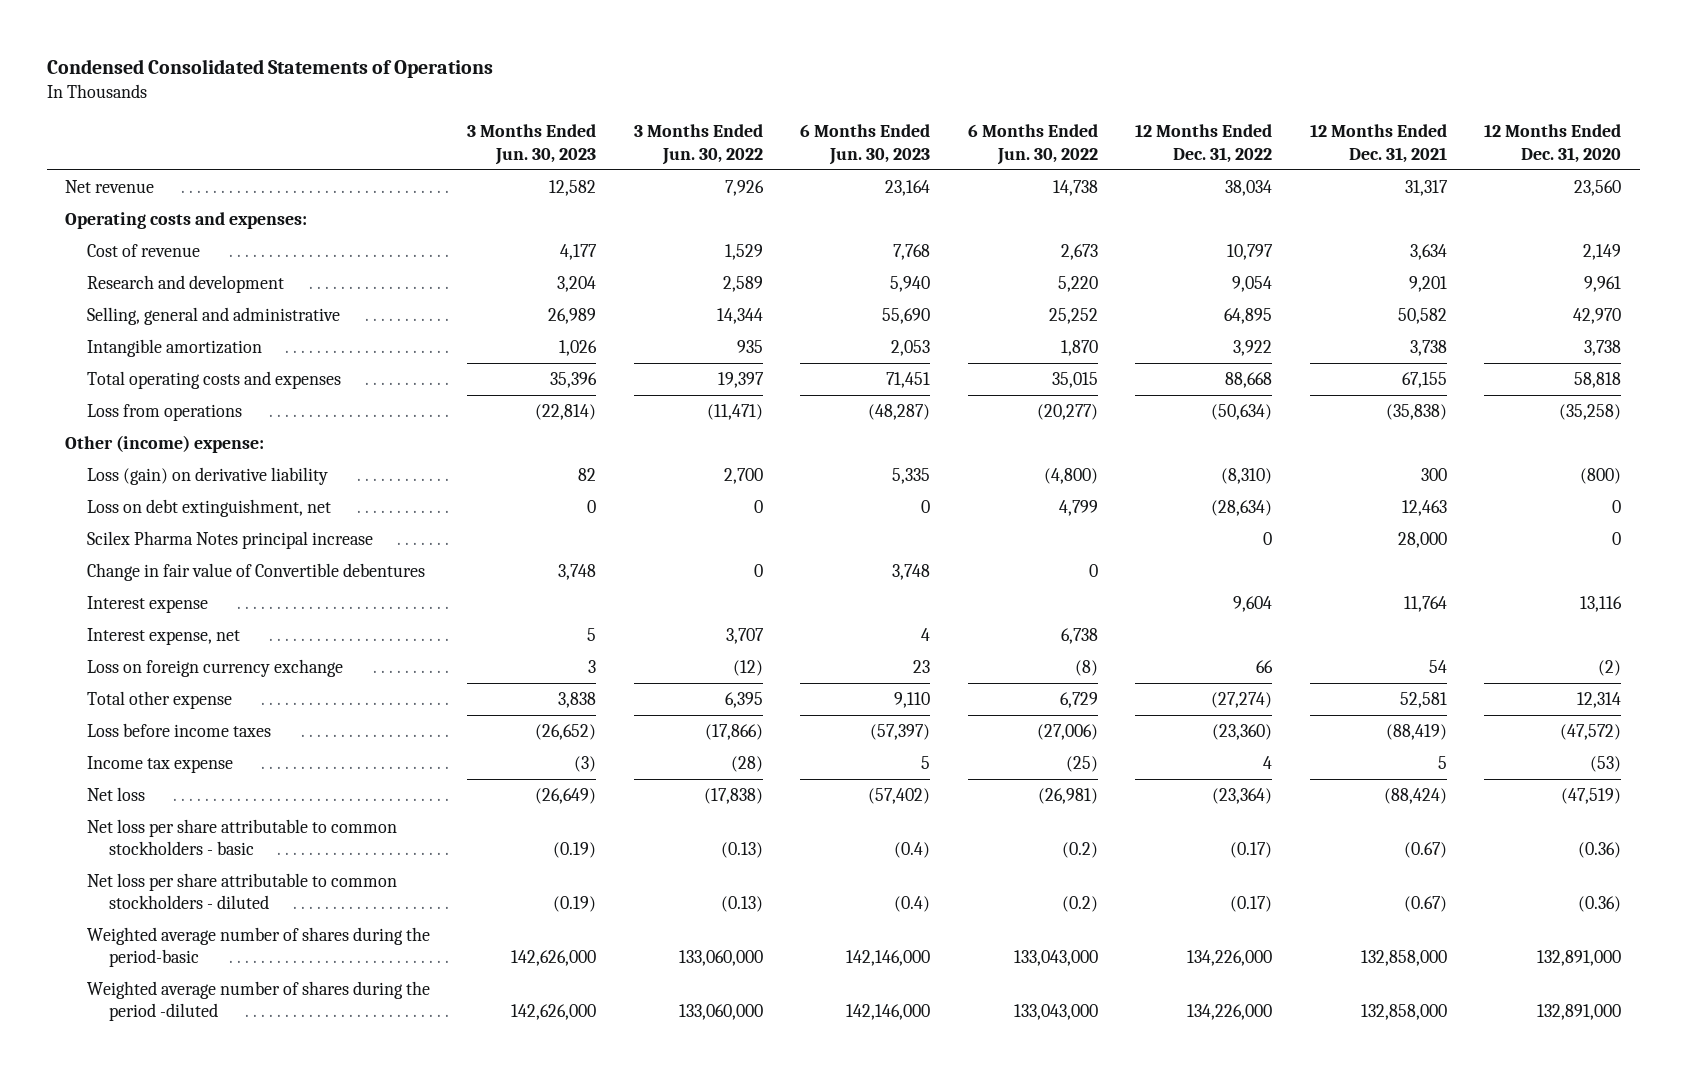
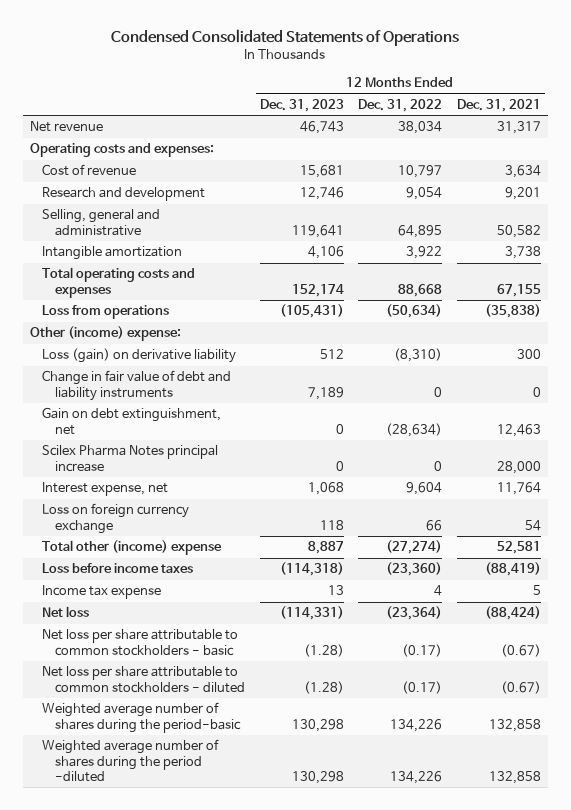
[467,124,597,165] 3 Months Ended Jun. 30, 2023 -> none
[633,124,763,165] 3 Months Ended Jun. 30, 2022 -> none
[800,124,931,165] 6 Months Ended Jun. 30, 2023 -> none
[967,124,1098,165] 6 Months Ended Jun. 30, 2022 -> none
[1484,124,1622,163] 12 Months Ended Dec. 31, 2020 -> none
none -> [259,98,344,112] Dec. 31, 2023
none -> [42,370,232,401] Change in fair value of debt and liability instruments
[87,499,332,518] Loss on debt extinguishment, net -> [42,407,222,435] Gain on debt extinguishment, net
[87,563,426,582] Change in fair value of Convertible debentures -> none
[87,628,241,646] Interest expense, net -> none
[87,596,209,614] Interest expense -> [42,482,169,497] Interest expense, net
[87,691,233,710] Total other expense -> [42,540,223,556] Total other (income) expense
[1187,950,1273,967] 134,226,000 -> [390,718,443,732] 134,226
[1360,950,1447,967] 132,858,000 -> [489,718,542,732] 132,858
[1187,1004,1273,1021] 134,226,000 -> [390,771,443,785] 134,226
[1360,1004,1447,1021] 132,858,000 -> [489,771,542,785] 132,858

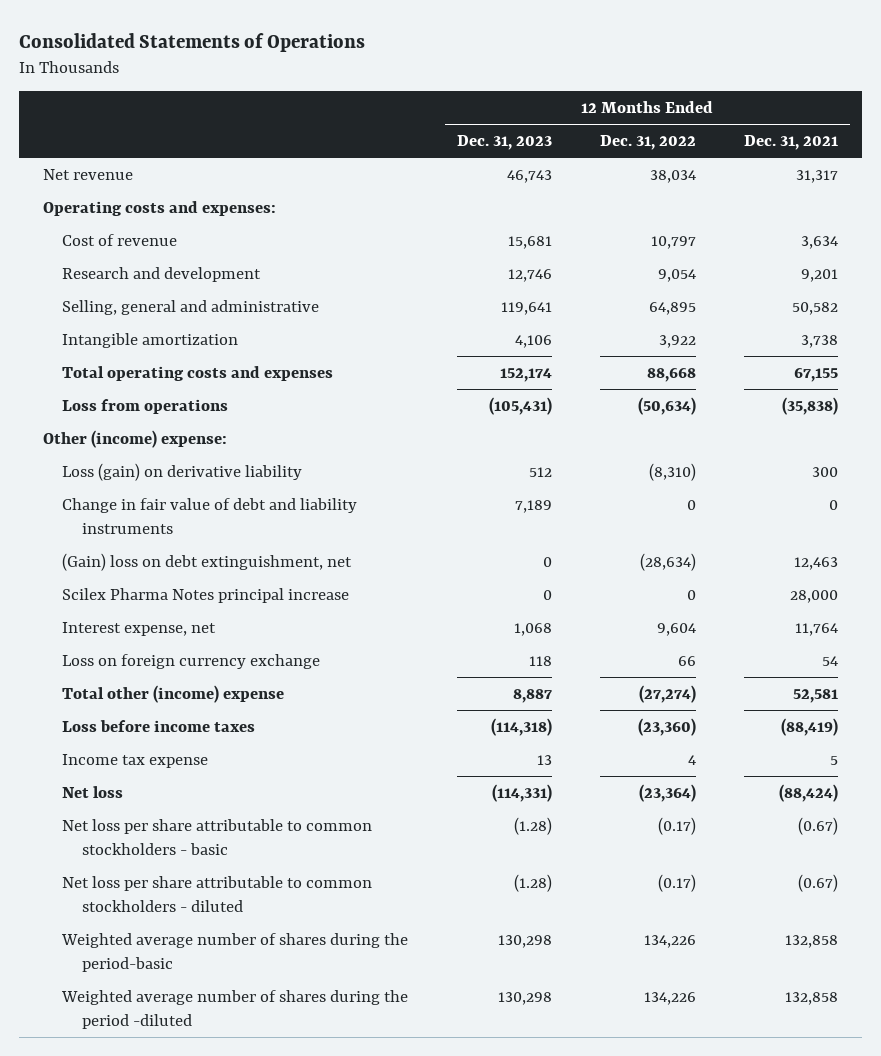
[111,29,460,47] Condensed Consolidated Statements of Operations -> [18,32,365,52] Consolidated Statements of Operations
[42,407,222,435] Gain on debt extinguishment, net -> [62,552,353,571] (Gain) loss on debt extinguishment, net

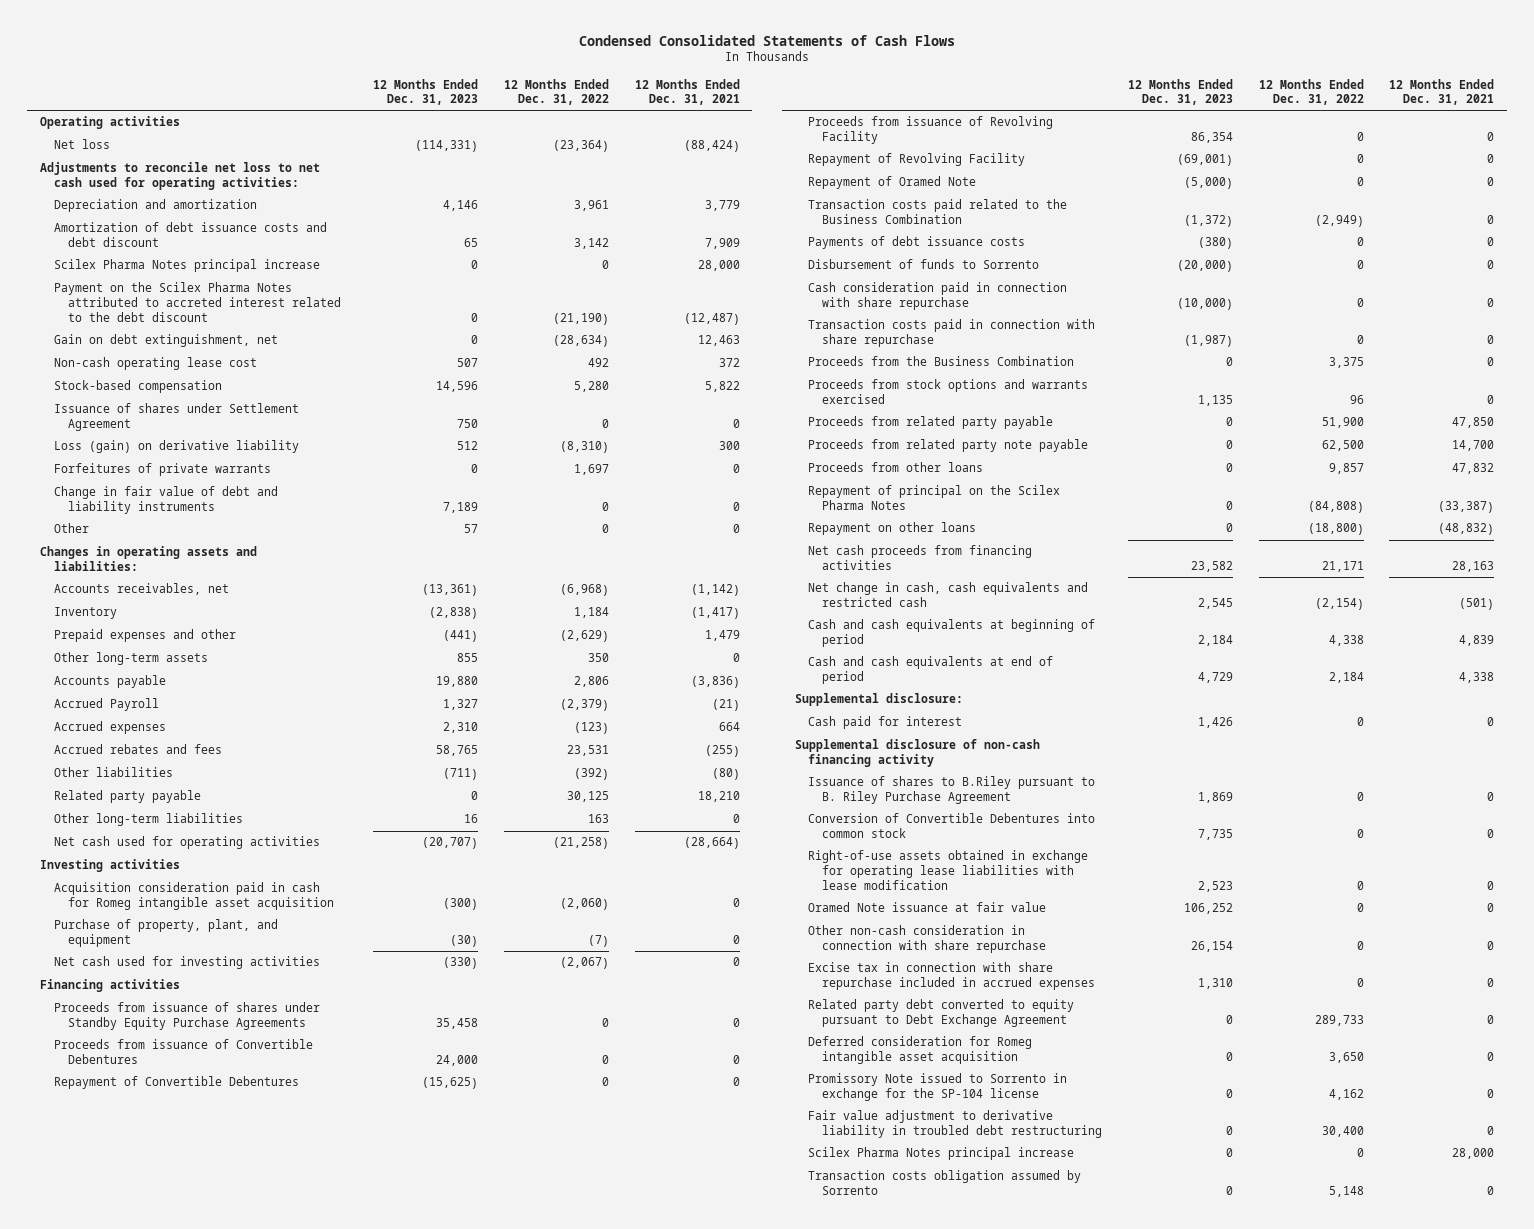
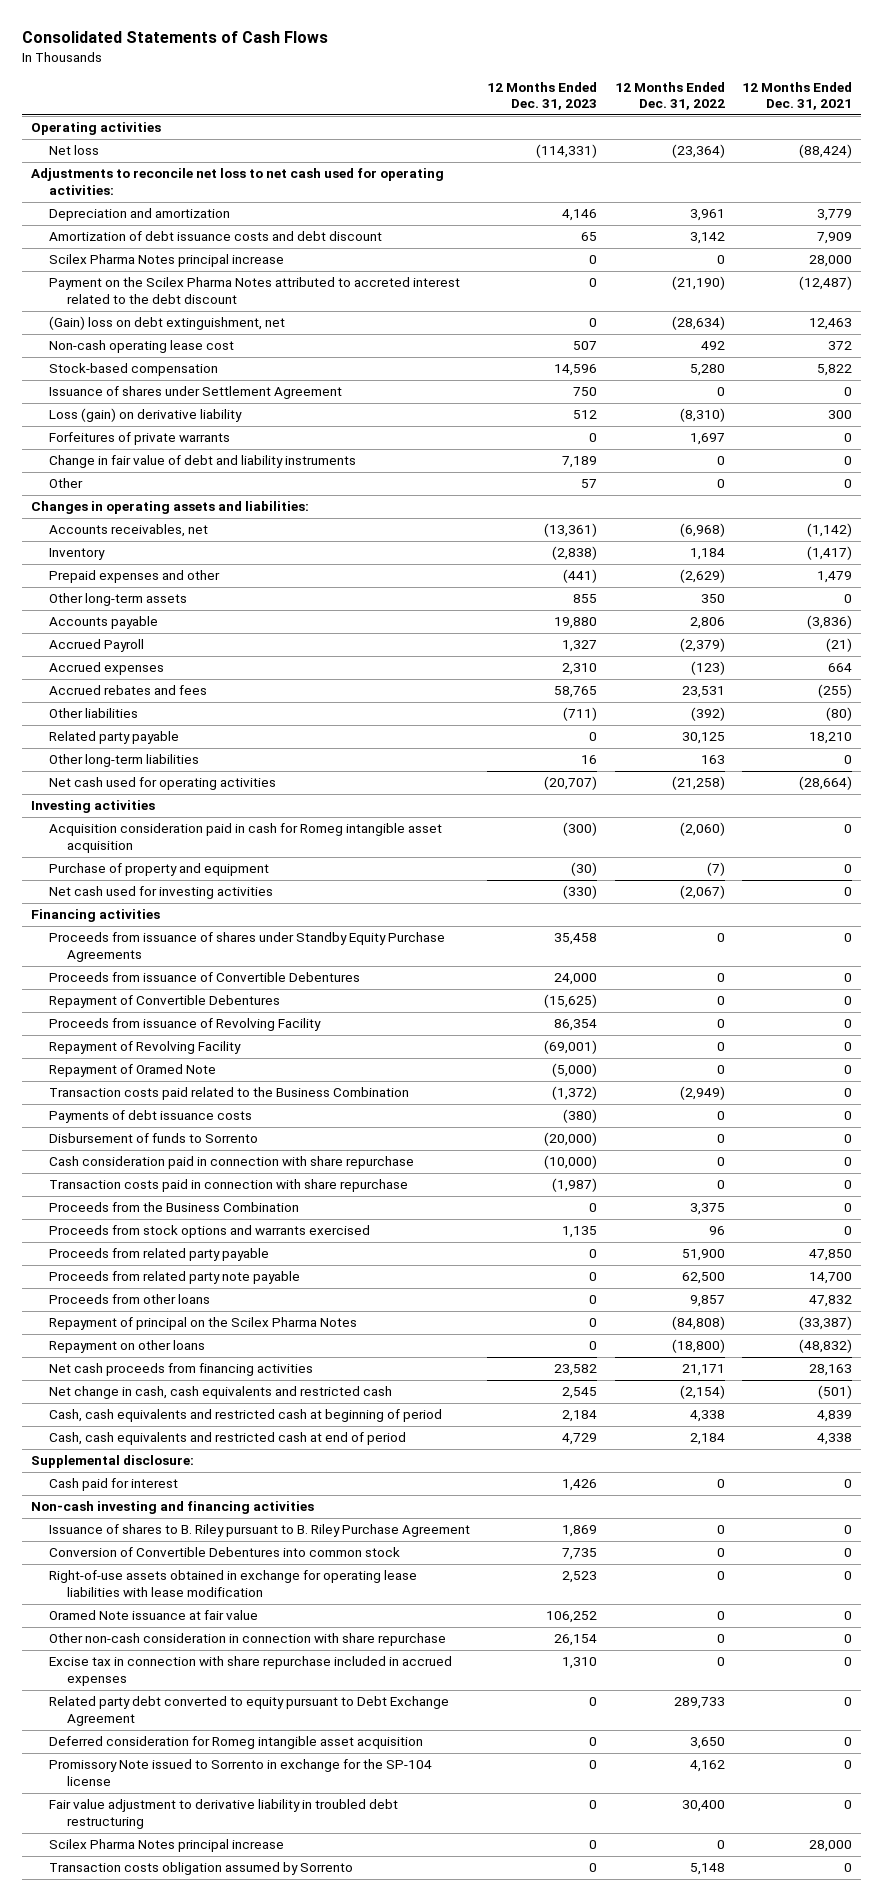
[579,34,956,46] Condensed Consolidated Statements of Cash Flows -> [21,31,328,44] Consolidated Statements of Cash Flows
[53,334,278,348] Gain on debt extinguishment, net -> [48,316,285,331] (Gain) loss on debt extinguishment, net
[53,919,278,948] Purchase of property, plant, and equipment -> [48,863,269,877] Purchase of property and equipment
[808,619,1096,648] Cash and cash equivalents at beginning of period -> [48,1409,442,1423] Cash, cash equivalents and restricted cash at beginning of period
[808,656,1054,685] Cash and cash equivalents at end of period -> [48,1432,406,1446] Cash, cash equivalents and restricted cash at end of period
[794,739,1040,768] Supplemental disclosure of non-cash financing activity -> [30,1501,314,1515] Non-cash investing and financing activities
[808,776,1096,805] Issuance of shares to B.Riley pursuant to B. Riley Purchase Agreement -> [48,1524,470,1538] Issuance of shares to B. Riley pursuant to B. Riley Purchase Agreement

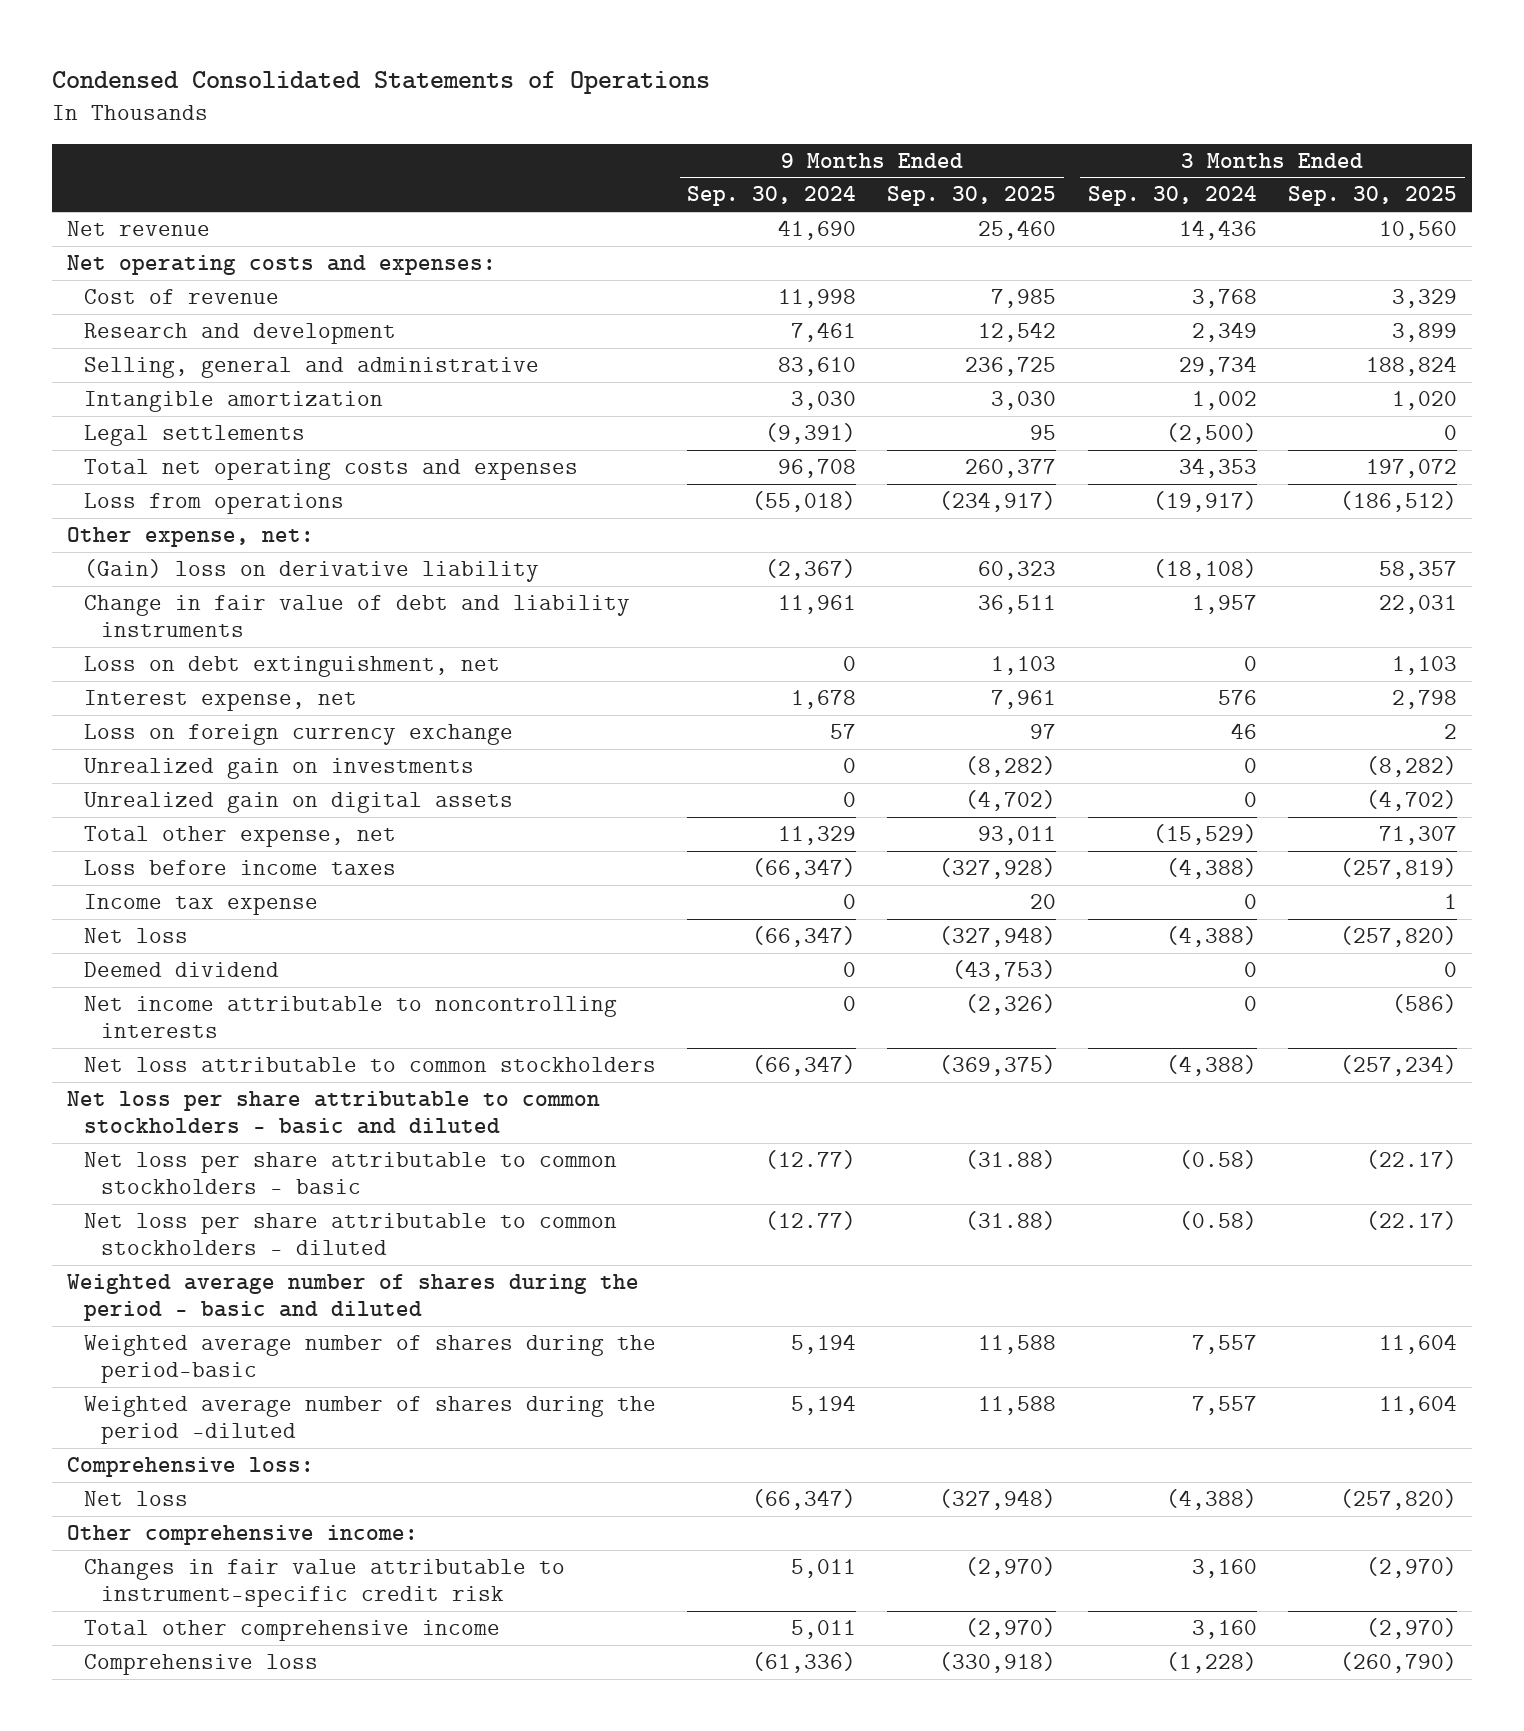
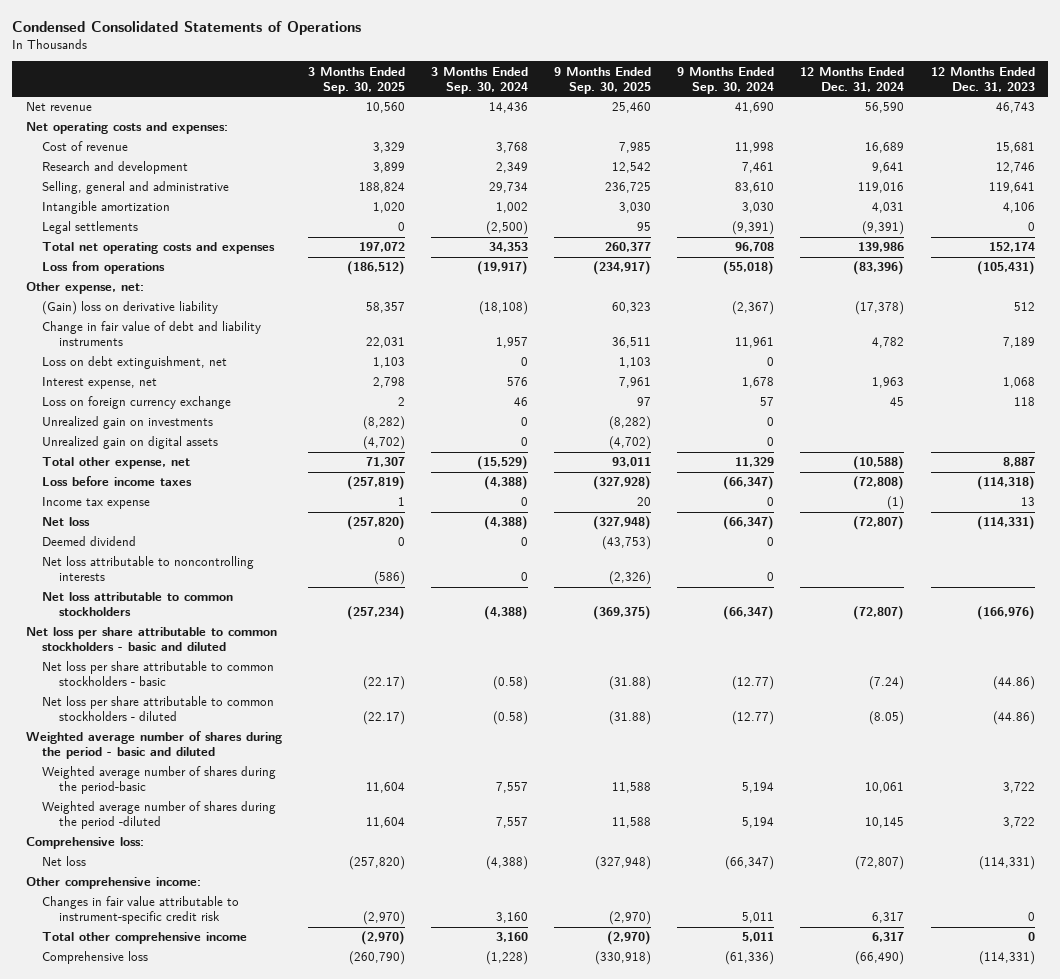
none -> [800,66,905,92] 12 Months Ended Dec. 31, 2024
none -> [930,66,1035,92] 12 Months Ended Dec. 31, 2023
[84,996,618,1039] Net income attributable to noncontrolling interests -> [42,556,255,582] Net loss attributable to noncontrolling interests

